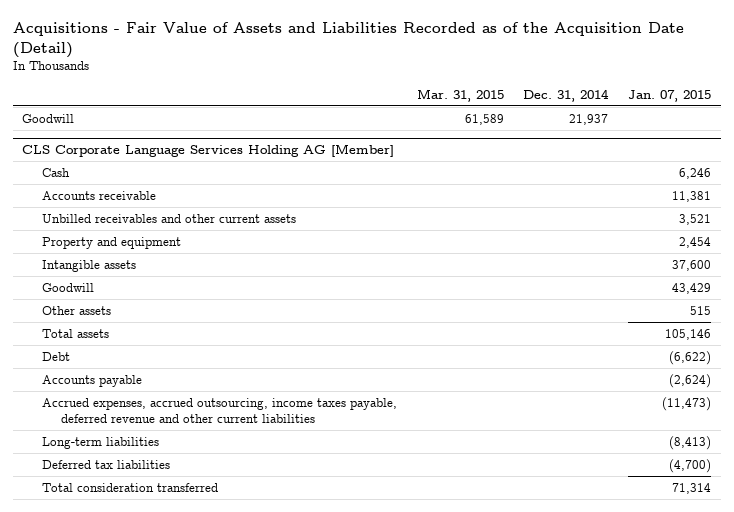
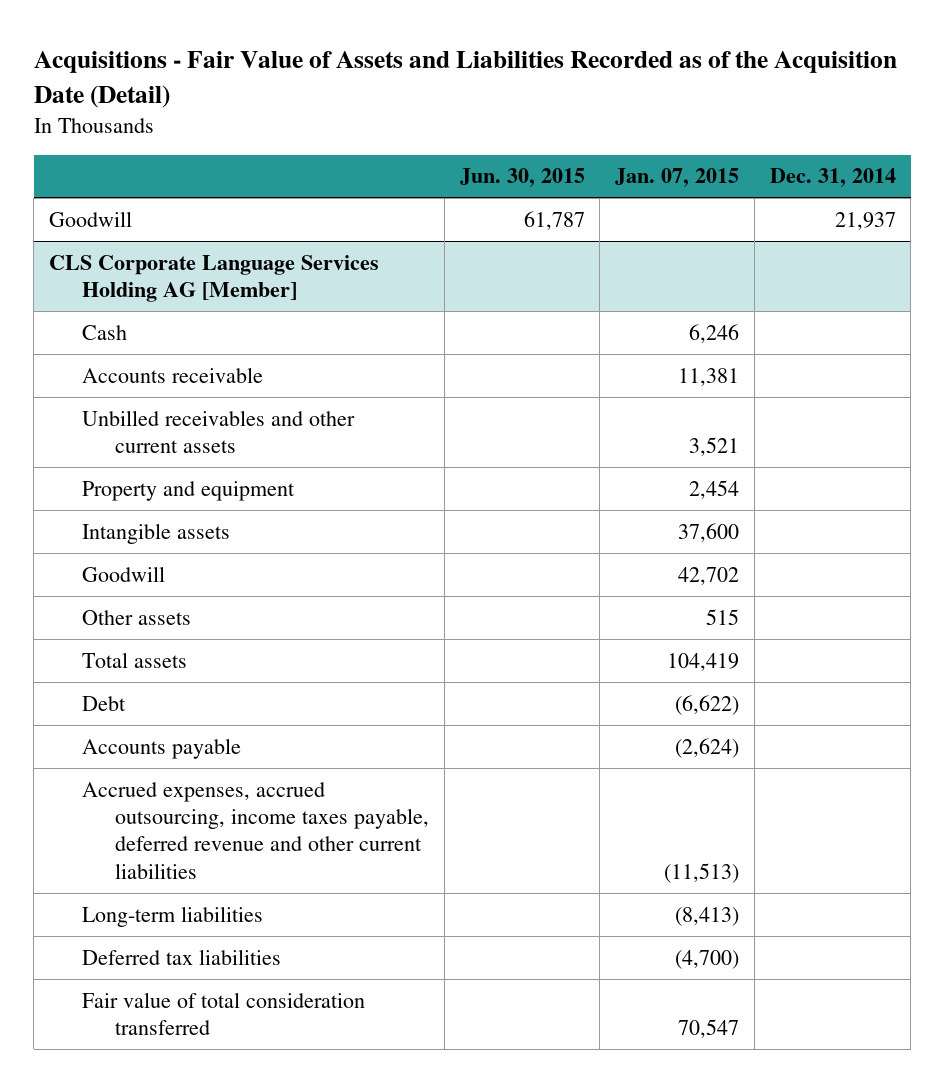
[416,89,504,103] Mar. 31, 2015 -> none
none -> [459,168,585,188] Jun. 30, 2015
[672,282,712,294] 43,429 -> [678,566,740,585] 42,702
[665,328,712,340] 105,146 -> [667,652,740,671] 104,419
[662,396,712,411] (11,473) -> [664,862,740,883] (11,513)
[41,482,218,492] Total consideration transferred -> [82,991,366,1035] Fair value of total consideration transferred
[672,482,712,494] 71,314 -> [678,1018,740,1038] 70,547

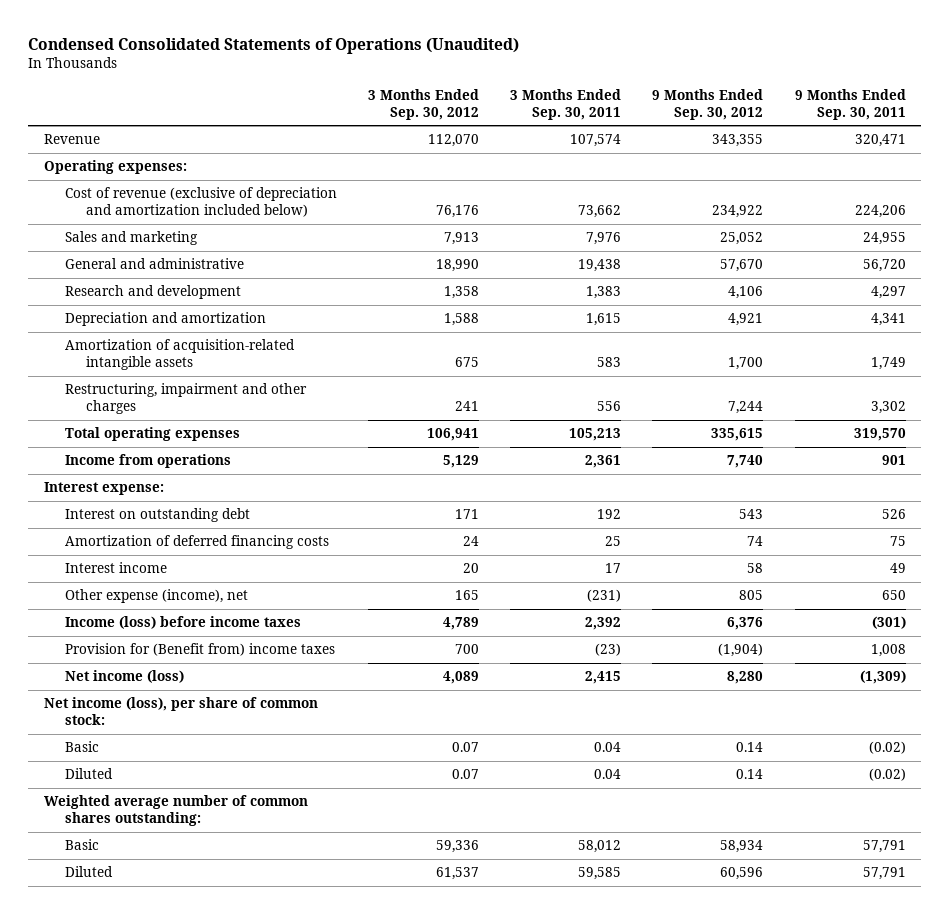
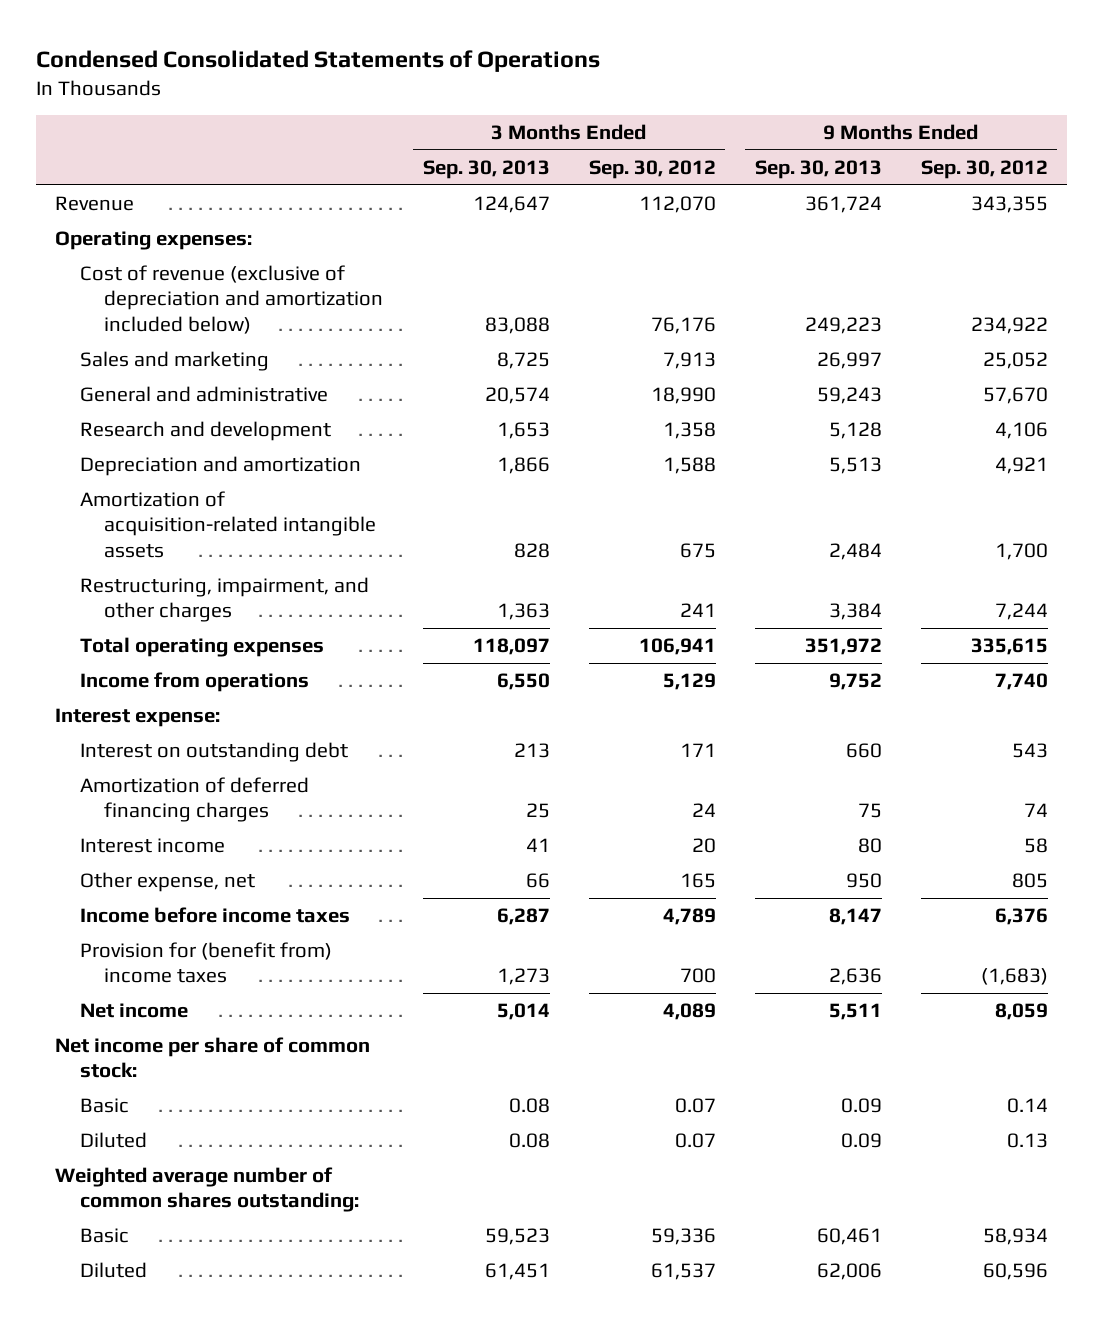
[28,37,520,54] Condensed Consolidated Statements of Operations (Unaudited) -> [35,50,600,73] Condensed Consolidated Statements of Operations
[510,89,622,120] 3 Months Ended Sep. 30, 2011 -> none
[794,89,906,120] 9 Months Ended Sep. 30, 2011 -> none
none -> [422,160,550,180] Sep. 30, 2013
none -> [754,160,882,180] Sep. 30, 2013
[64,383,307,415] Restructuring, impairment and other charges -> [79,577,369,623] Restructuring, impairment, and other charges
[64,535,329,550] Amortization of deferred financing costs -> [79,777,309,823] Amortization of deferred financing charges
[64,589,248,604] Other expense (income), net -> [79,872,255,893] Other expense, net
[64,616,301,630] Income (loss) before income taxes -> [79,907,350,924] Income before income taxes
[64,643,335,657] Provision for (Benefit from) income taxes -> [79,942,332,984] Provision for (benefit from) income taxes
[718,643,764,658] (1,904) -> [980,968,1048,986] (1,683)
[64,670,184,684] Net income (loss) -> [79,1003,188,1019] Net income
[727,671,764,685] 8,280 -> [994,1003,1048,1021] 8,059
[44,697,319,726] Net income (loss), per share of common stock: -> [55,1037,371,1079] Net income per share of common stock:
[736,769,764,780] 0.14 -> [1006,1133,1048,1149] 0.13

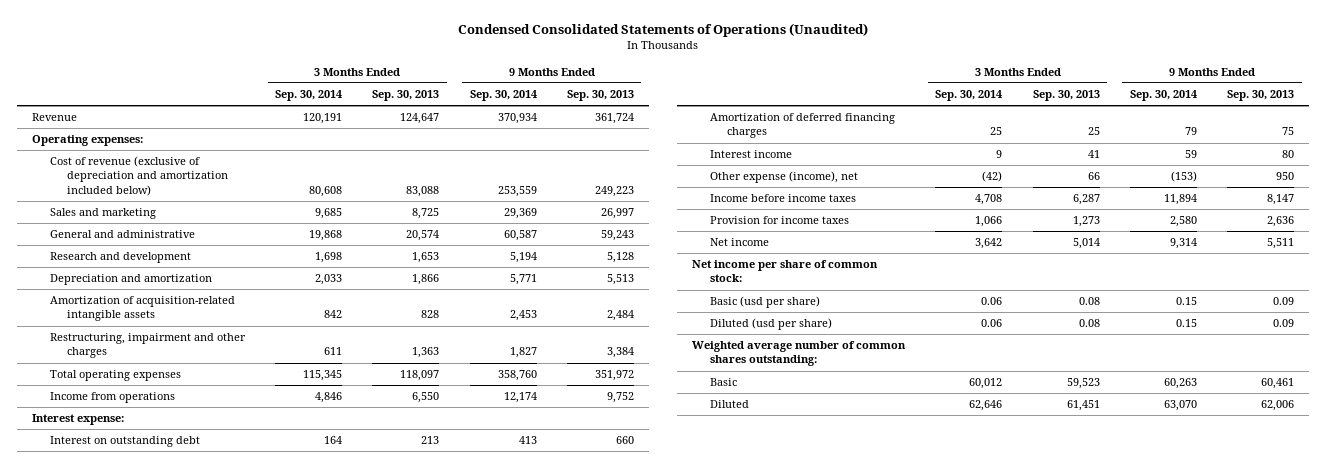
[35,50,600,73] Condensed Consolidated Statements of Operations -> [458,23,869,38] Condensed Consolidated Statements of Operations (Unaudited)
[588,160,716,180] Sep. 30, 2012 -> none
[920,160,1048,180] Sep. 30, 2012 -> none
none -> [275,90,343,102] Sep. 30, 2014
none -> [469,90,537,102] Sep. 30, 2014
[79,577,369,623] Restructuring, impairment, and other charges -> [49,333,246,359] Restructuring, impairment and other charges
[79,872,255,893] Other expense, net -> [709,171,858,184] Other expense (income), net
[79,942,332,984] Provision for (benefit from) income taxes -> [709,216,849,225] Provision for income taxes
[79,1098,129,1114] Basic -> [709,296,820,309] Basic (usd per share)
[79,1132,147,1149] Diluted -> [709,318,832,331] Diluted (usd per share)

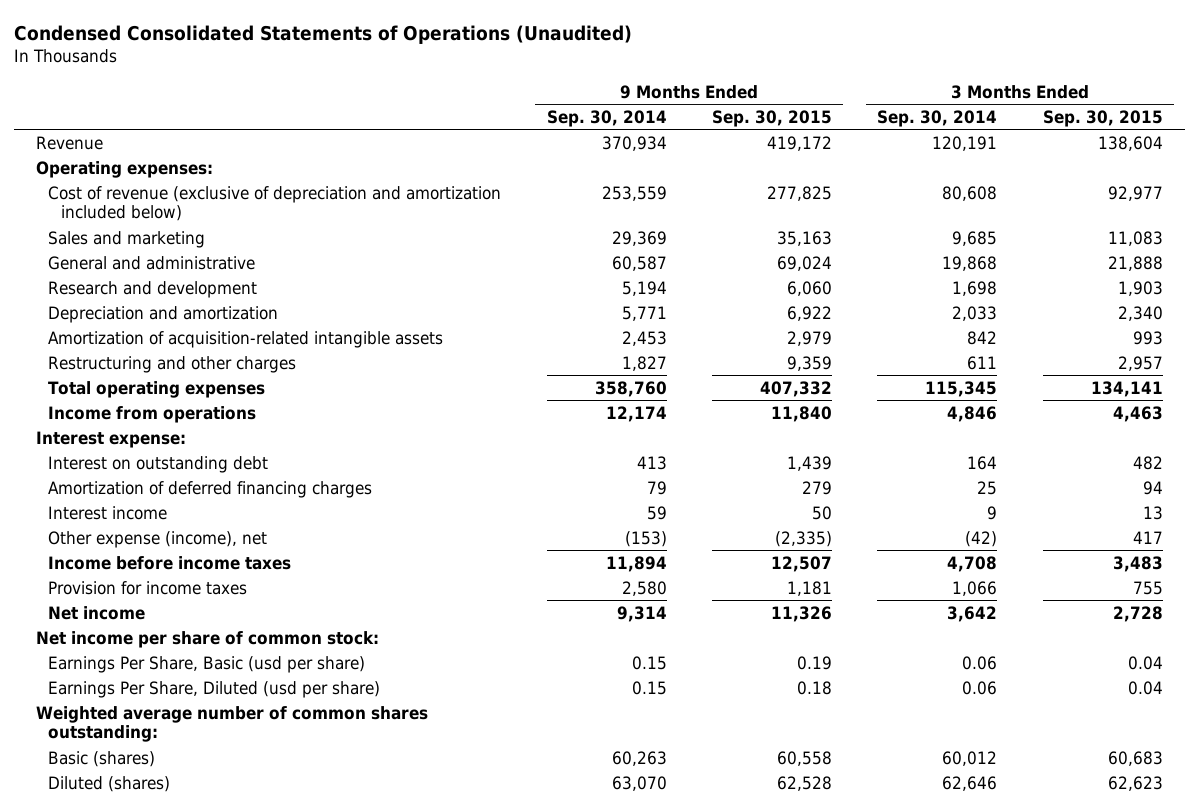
[372,90,440,102] Sep. 30, 2013 -> none
[566,90,634,102] Sep. 30, 2013 -> none
none -> [712,109,833,127] Sep. 30, 2015
none -> [1042,109,1163,127] Sep. 30, 2015
[49,333,246,359] Restructuring, impairment and other charges -> [48,355,297,373] Restructuring and other charges
[709,296,820,309] Basic (usd per share) -> [48,655,366,673] Earnings Per Share, Basic (usd per share)
[709,318,832,331] Diluted (usd per share) -> [48,680,381,698] Earnings Per Share, Diluted (usd per share)
[709,378,737,387] Basic -> [48,750,156,767] Basic (shares)
[709,400,749,409] Diluted -> [48,775,171,792] Diluted (shares)

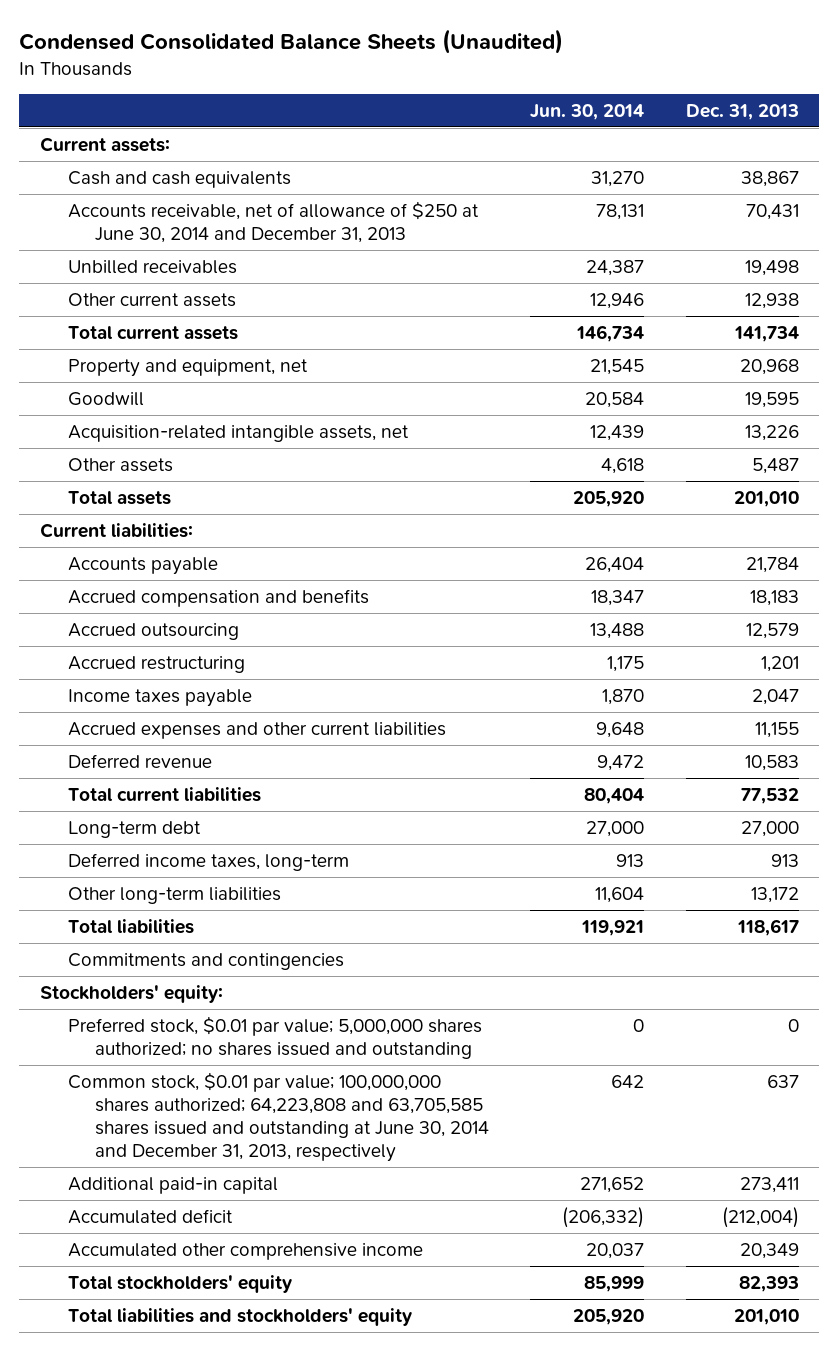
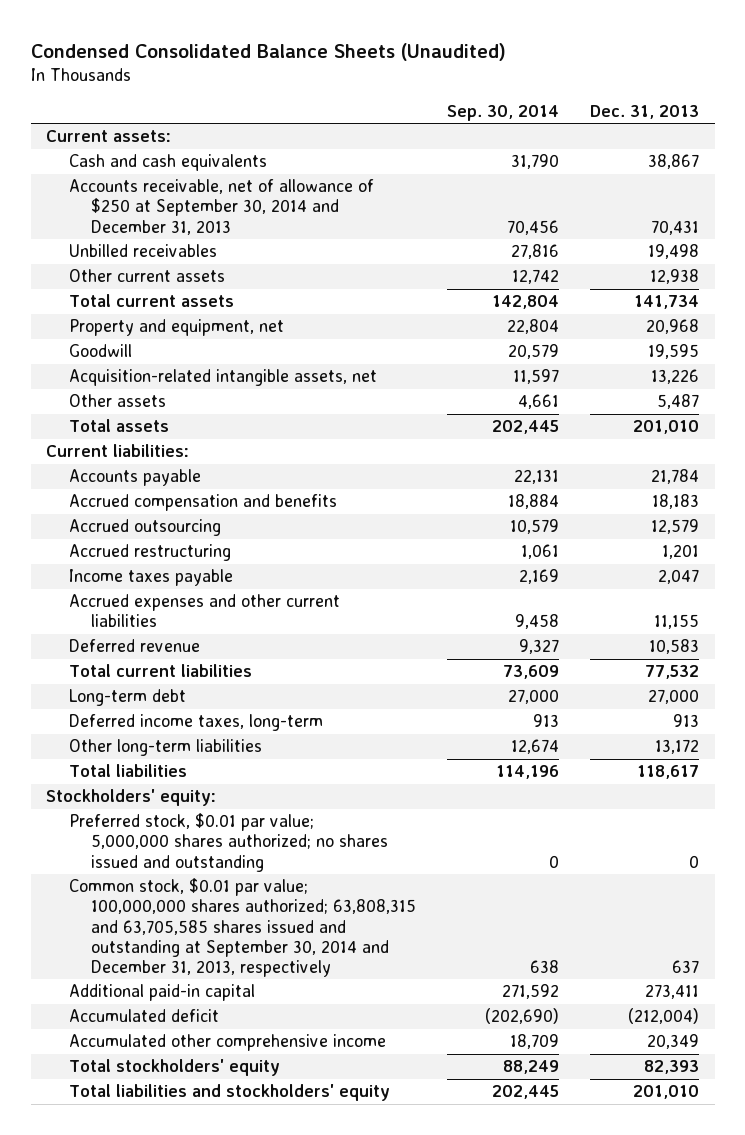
[530,103,645,120] Jun. 30, 2014 -> none
none -> [447,104,560,121] Sep. 30, 2014
[67,200,479,243] Accounts receivable, net of allowance of $250 at June 30, 2014 and December 31, 2013 -> [68,179,374,235] Accounts receivable, net of allowance of $250 at September 30, 2014 and December 31, 2013
[67,952,344,970] Commitments and contingencies -> none
[67,1071,490,1162] Common stock, $0.01 par value; 100,000,000 shares authorized; 64,223,808 and 63,705,585 shares issued and outstanding at June 30, 2014 and December 31, 2013, respectively -> [68,878,416,977] Common stock, $0.01 par value; 100,000,000 shares authorized; 63,808,315 and 63,705,585 shares issued and outstanding at September 30, 2014 and December 31, 2013, respectively

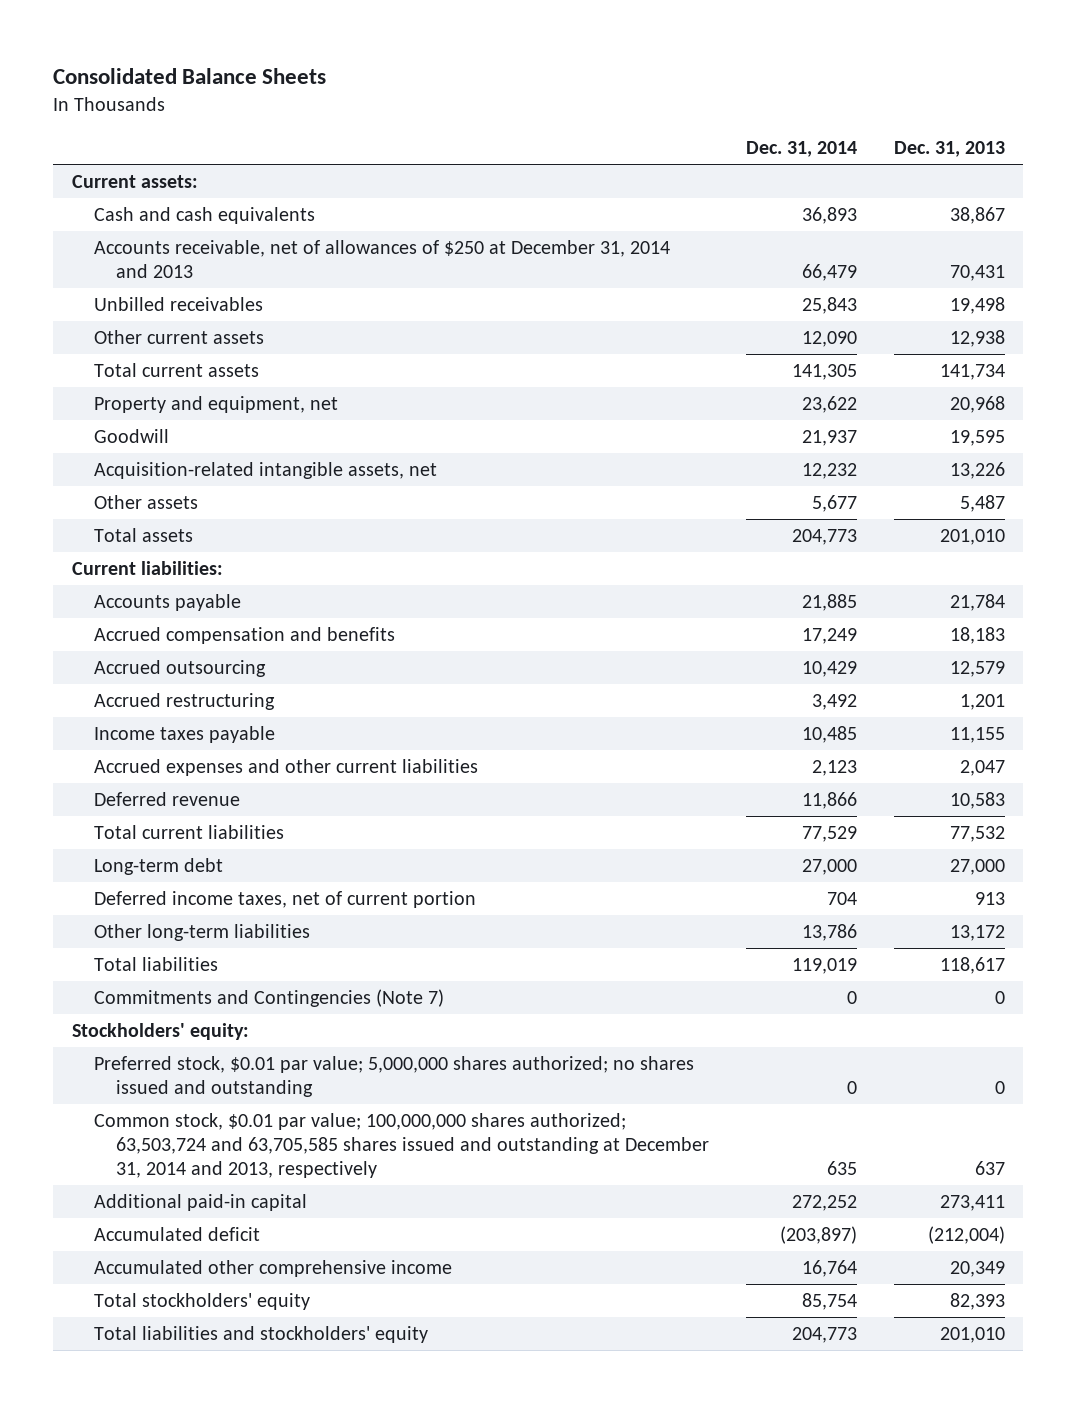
[30,42,506,61] Condensed Consolidated Balance Sheets (Unaudited) -> [53,68,327,85] Consolidated Balance Sheets
[447,104,560,121] Sep. 30, 2014 -> none
none -> [745,141,857,158] Dec. 31, 2014
[68,179,374,235] Accounts receivable, net of allowance of $250 at September 30, 2014 and December 31, 2013 -> [94,239,671,278] Accounts receivable, net of allowances of $250 at December 31, 2014 and 2013
[658,569,700,585] 2,047 -> [949,726,1005,743] 11,155
[654,614,700,630] 11,155 -> [959,759,1005,776] 2,047
[68,714,323,732] Deferred income taxes, long-term -> [94,890,477,908] Deferred income taxes, net of current portion
none -> [94,988,445,1007] Commitments and Contingencies (Note 7)
[68,878,416,977] Common stock, $0.01 par value; 100,000,000 shares authorized; 63,808,315 and 63,705,585 shares issued and outstanding at September 30, 2014 and December 31, 2013, respectively -> [94,1112,710,1178] Common stock, $0.01 par value; 100,000,000 shares authorized; 63,503,724 and 63,705,585 shares issued and outstanding at December 31, 2014 and 2013, respectively

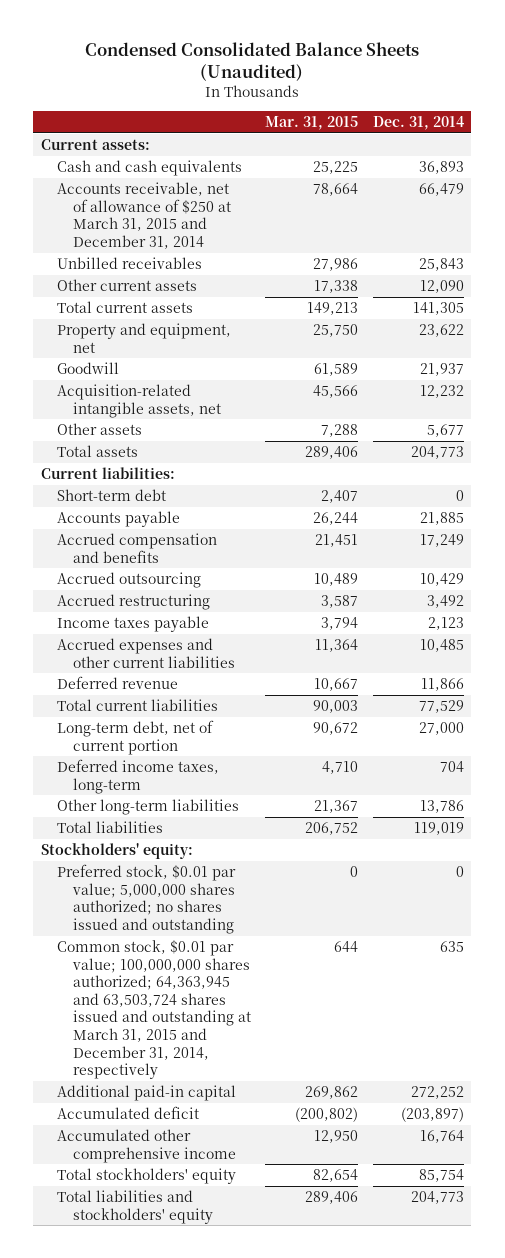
[53,68,327,85] Consolidated Balance Sheets -> [85,41,420,81] Condensed Consolidated Balance Sheets (Unaudited)
[893,141,1005,158] Dec. 31, 2013 -> none
none -> [265,116,359,131] Mar. 31, 2015
[94,239,671,278] Accounts receivable, net of allowances of $250 at December 31, 2014 and 2013 -> [56,182,231,249] Accounts receivable, net of allowance of $250 at March 31, 2015 and December 31, 2014
none -> [56,489,166,502] Short-term debt
[801,725,857,743] 10,485 -> [427,617,464,631] 2,123
[811,759,857,776] 2,123 -> [419,639,464,653] 10,485
[94,857,224,875] Long-term debt -> [56,720,214,755] Long-term debt, net of current portion
[94,890,477,908] Deferred income taxes, net of current portion -> [56,759,219,794] Deferred income taxes, long-term
[94,988,445,1007] Commitments and Contingencies (Note 7) -> none
[94,1112,710,1178] Common stock, $0.01 par value; 100,000,000 shares authorized; 63,503,724 and 63,705,585 shares issued and outstanding at December 31, 2014 and 2013, respectively -> [56,940,251,1080] Common stock, $0.01 par value; 100,000,000 shares authorized; 64,363,945 and 63,503,724 shares issued and outstanding at March 31, 2015 and December 31, 2014, respectively

